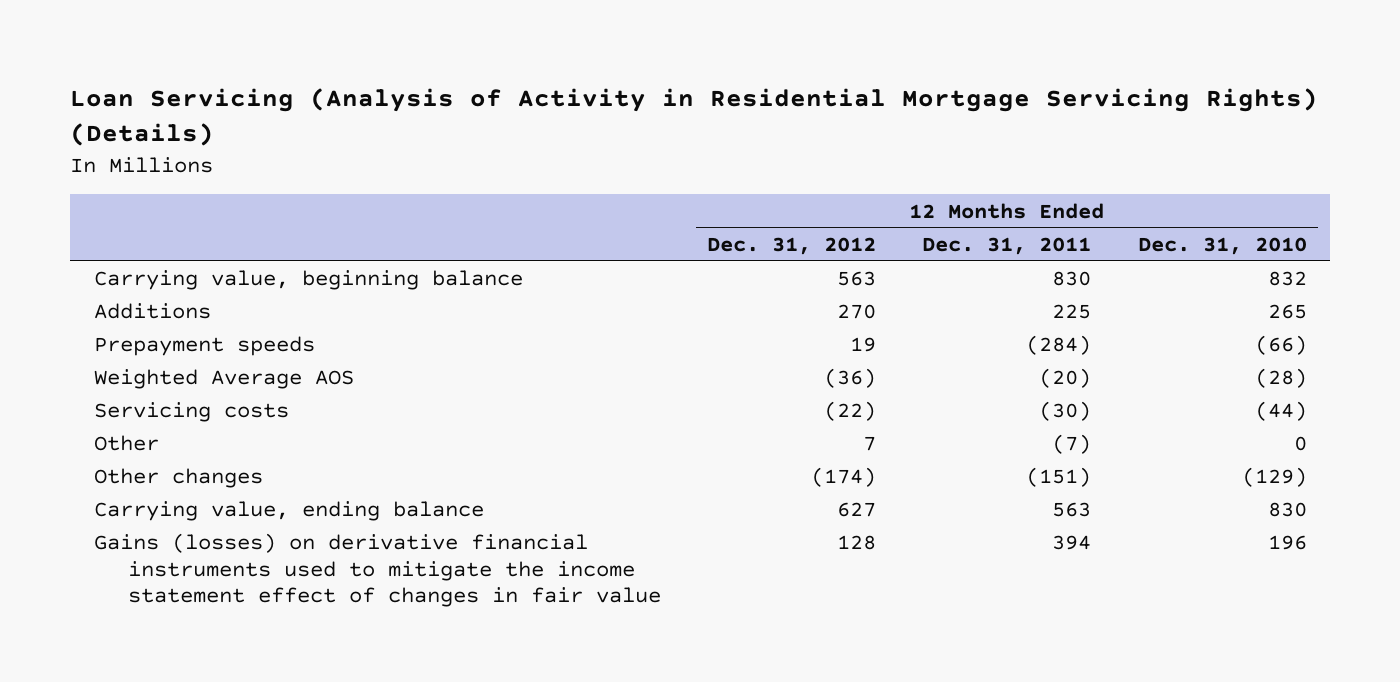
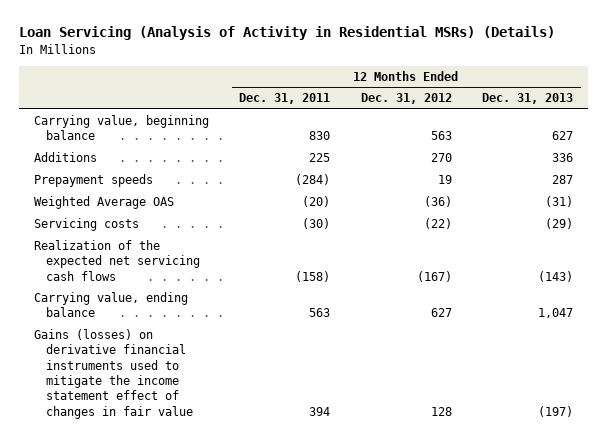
[70,87,1319,146] Loan Servicing (Analysis of Activity in Residential Mortgage Servicing Rights) (Details) -> [18,26,555,41] Loan Servicing (Analysis of Activity in Residential MSRs) (Details)
[1137,236,1307,255] Dec. 31, 2010 -> none
none -> [481,93,573,105] Dec. 31, 2013
[93,369,354,390] Weighted Average AOS -> [33,196,174,210] Weighted Average OAS
[93,435,159,452] Other -> none
[93,468,263,489] Other changes -> none
none -> [33,240,200,281] Realization of the expected net servicing cash flows

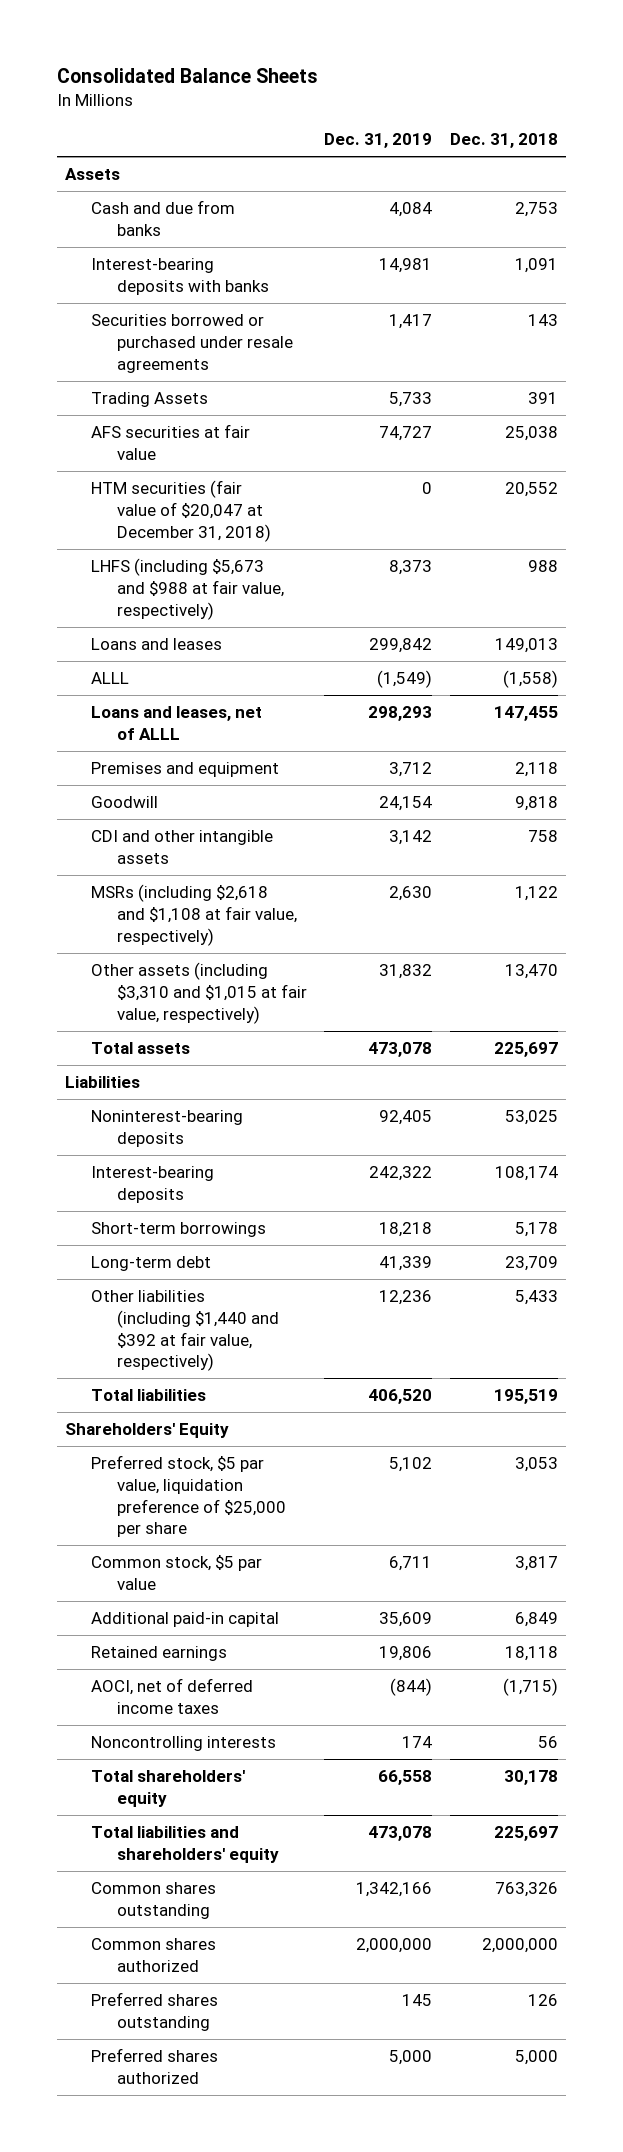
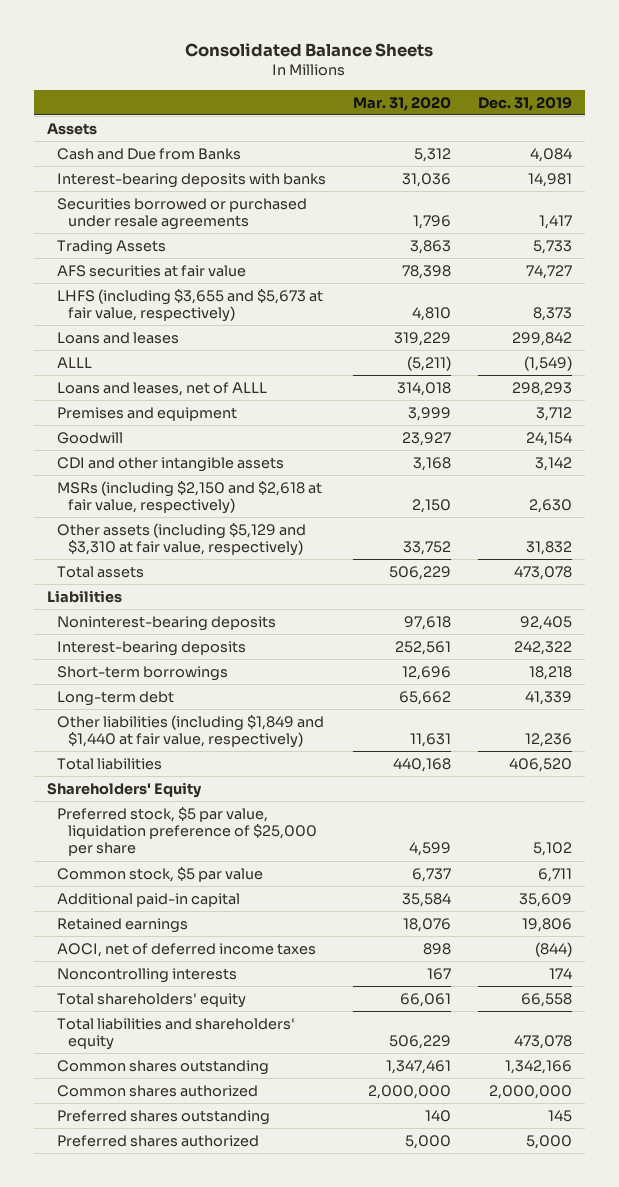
[449,133,558,149] Dec. 31, 2018 -> none
none -> [353,96,452,111] Mar. 31, 2020
[91,199,236,236] Cash and due from banks -> [57,147,242,160] Cash and Due from Banks
[91,479,271,542] HTM securities (fair value of $20,047 at December 31, 2018) -> none
[91,557,284,620] LHFS (including $5,673 and $988 at fair value, respectively) -> [57,288,324,323] LHFS (including $3,655 and $5,673 at fair value, respectively)
[91,883,297,946] MSRs (including $2,618 and $1,108 at fair value, respectively) -> [57,480,323,515] MSRs (including $2,150 and $2,618 at fair value, respectively)
[91,961,307,1024] Other assets (including $3,310 and $1,015 at fair value, respectively) -> [57,522,307,557] Other assets (including $5,129 and $3,310 at fair value, respectively)
[91,1289,279,1372] Other liabilities (including $1,440 and $392 at fair value, respectively) -> [57,714,325,749] Other liabilities (including $1,849 and $1,440 at fair value, respectively)

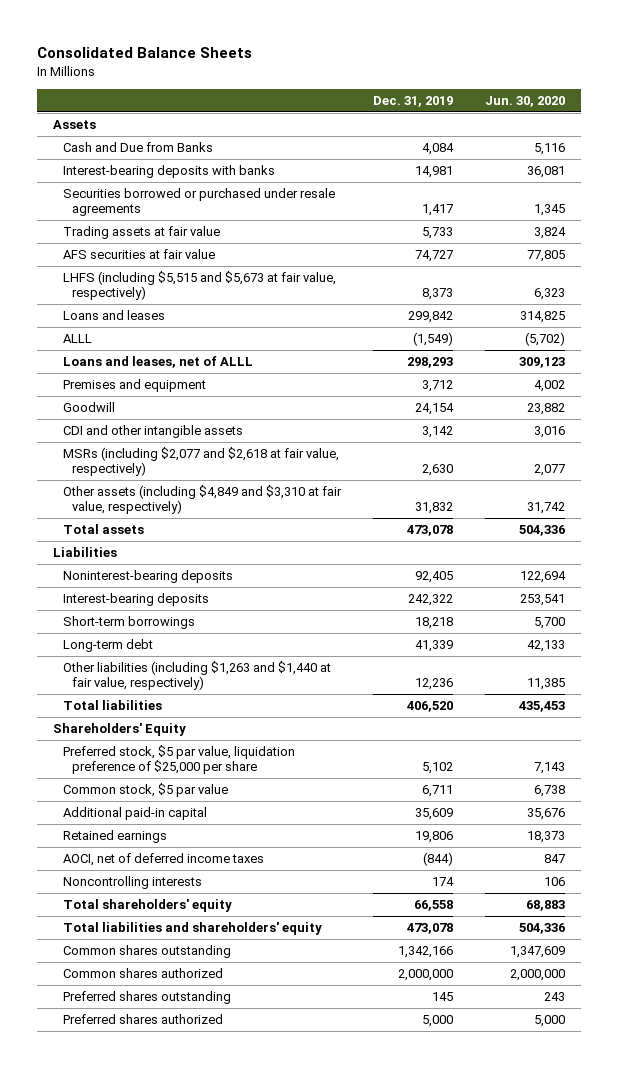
[353,96,452,111] Mar. 31, 2020 -> none
none -> [484,95,565,107] Jun. 30, 2020
[57,239,167,255] Trading Assets -> [62,226,220,240] Trading assets at fair value
[57,288,324,323] LHFS (including $3,655 and $5,673 at fair value, respectively) -> [62,271,336,301] LHFS (including $5,515 and $5,673 at fair value, respectively)
[57,480,323,515] MSRs (including $2,150 and $2,618 at fair value, respectively) -> [62,447,339,477] MSRs (including $2,077 and $2,618 at fair value, respectively)
[57,522,307,557] Other assets (including $5,129 and $3,310 at fair value, respectively) -> [62,485,342,515] Other assets (including $4,849 and $3,310 at fair value, respectively)
[57,714,325,749] Other liabilities (including $1,849 and $1,440 at fair value, respectively) -> [62,661,331,691] Other liabilities (including $1,263 and $1,440 at fair value, respectively)

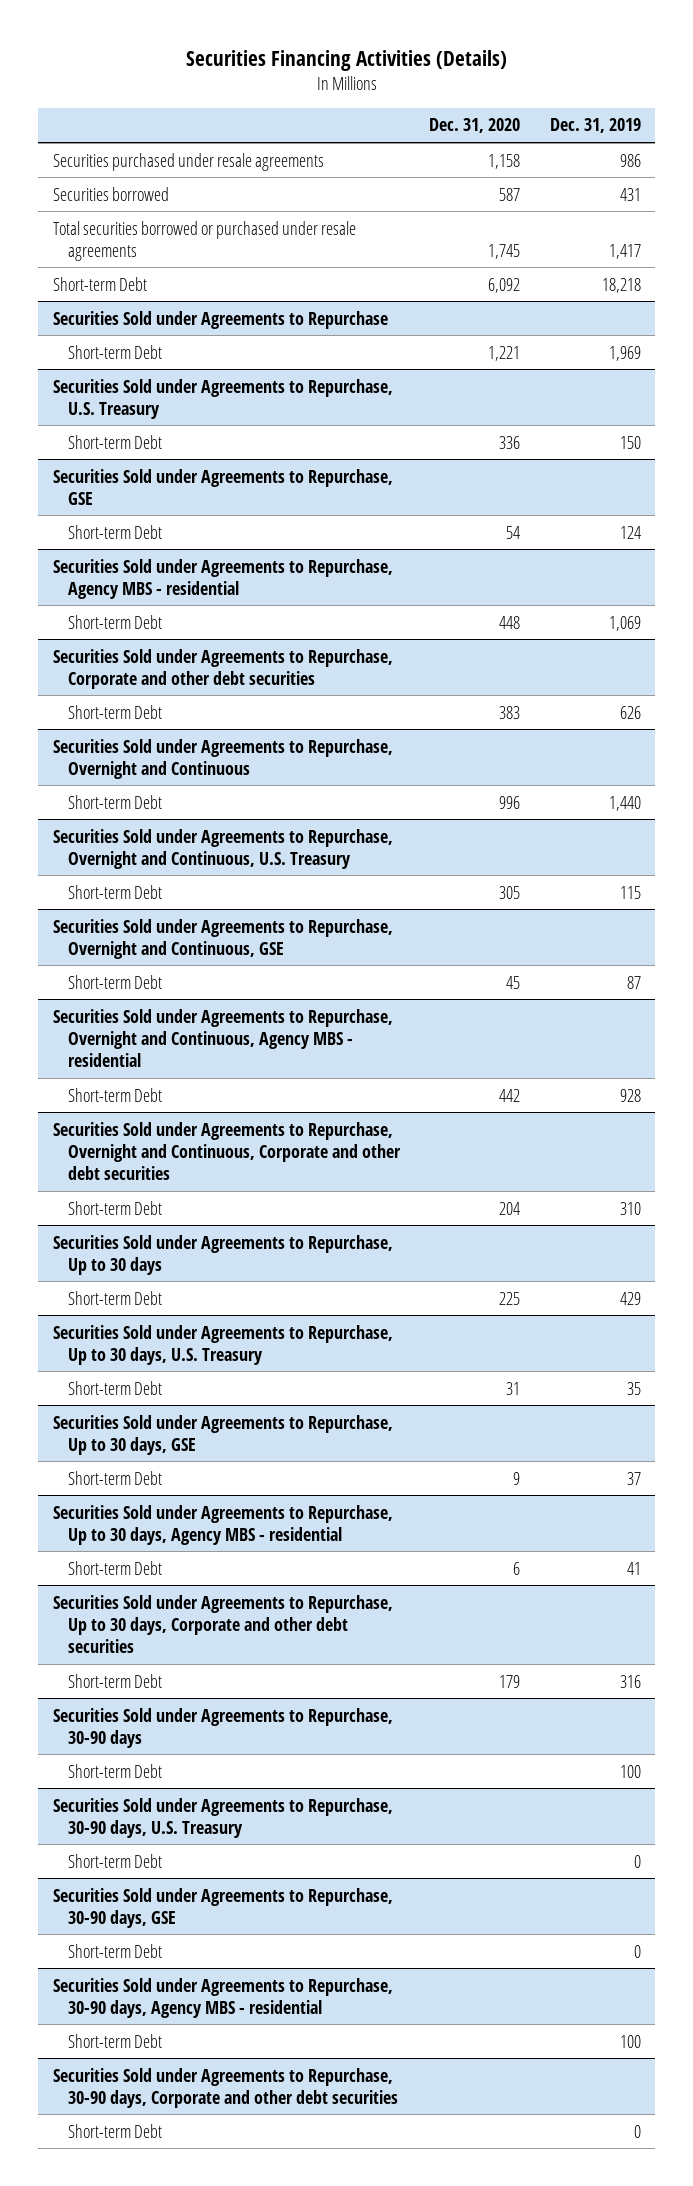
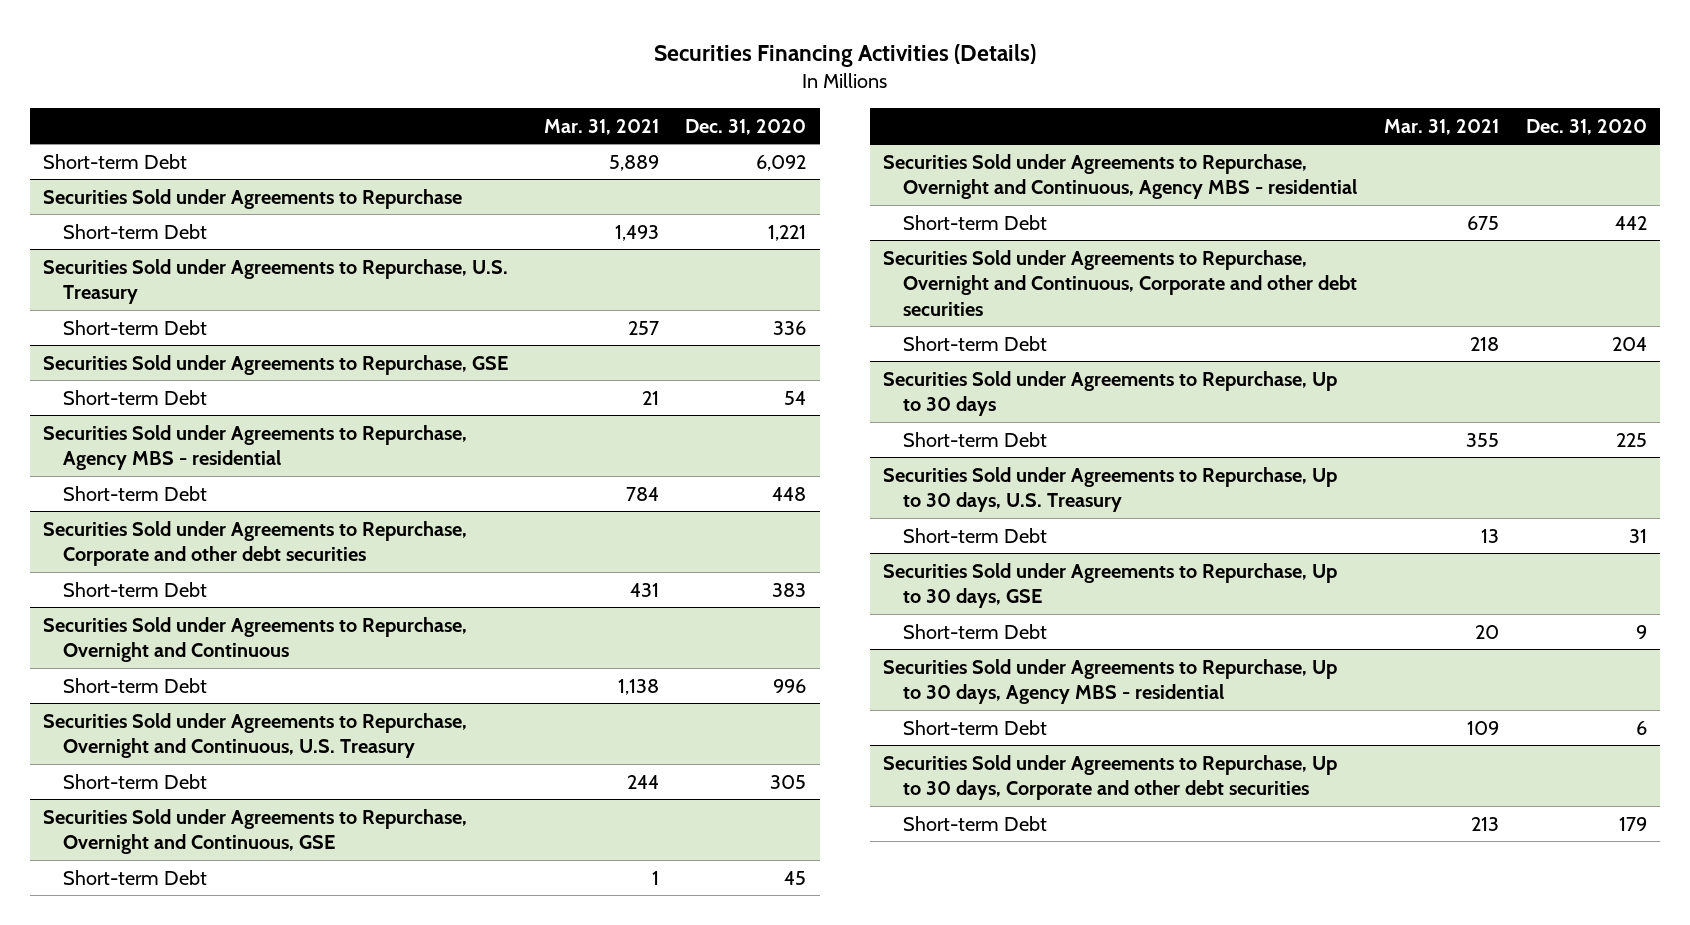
[549,118,641,134] Dec. 31, 2019 -> none
none -> [543,118,659,135] Mar. 31, 2021
[52,152,324,171] Securities purchased under resale agreements -> none
[52,186,169,201] Securities borrowed -> none
[52,220,356,261] Total securities borrowed or purchased under resale agreements -> none
[52,1707,393,1748] Securities Sold under Agreements to Repurchase, 30-90 days -> none
[67,1763,162,1778] Short-term Debt -> none
[52,1797,393,1838] Securities Sold under Agreements to Repurchase, 30-90 days, U.S. Treasury -> none
[67,1853,162,1868] Short-term Debt -> none
[52,1887,393,1928] Securities Sold under Agreements to Repurchase, 30-90 days, GSE -> none
[67,1943,162,1958] Short-term Debt -> none
[52,1977,393,2018] Securities Sold under Agreements to Repurchase, 30-90 days, Agency MBS - residential -> none
[67,2033,162,2048] Short-term Debt -> none
[52,2067,398,2108] Securities Sold under Agreements to Repurchase, 30-90 days, Corporate and other debt securities -> none
[67,2123,162,2138] Short-term Debt -> none

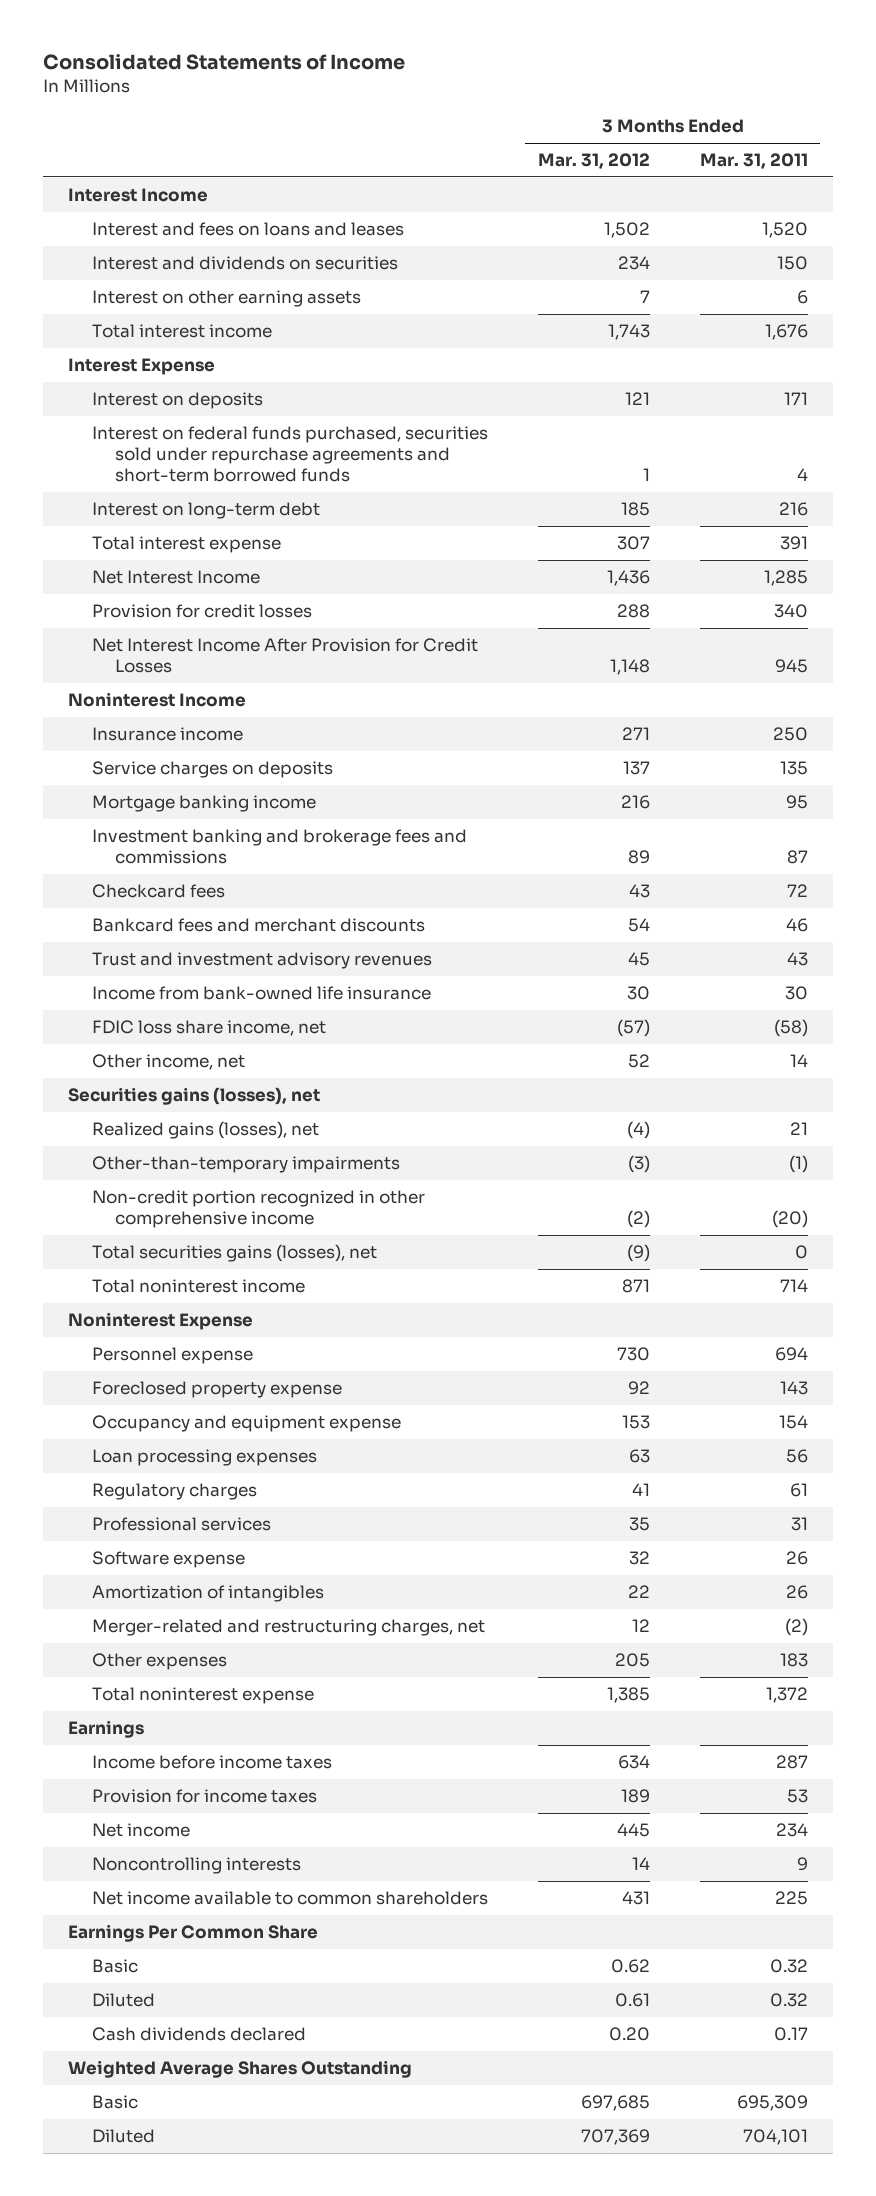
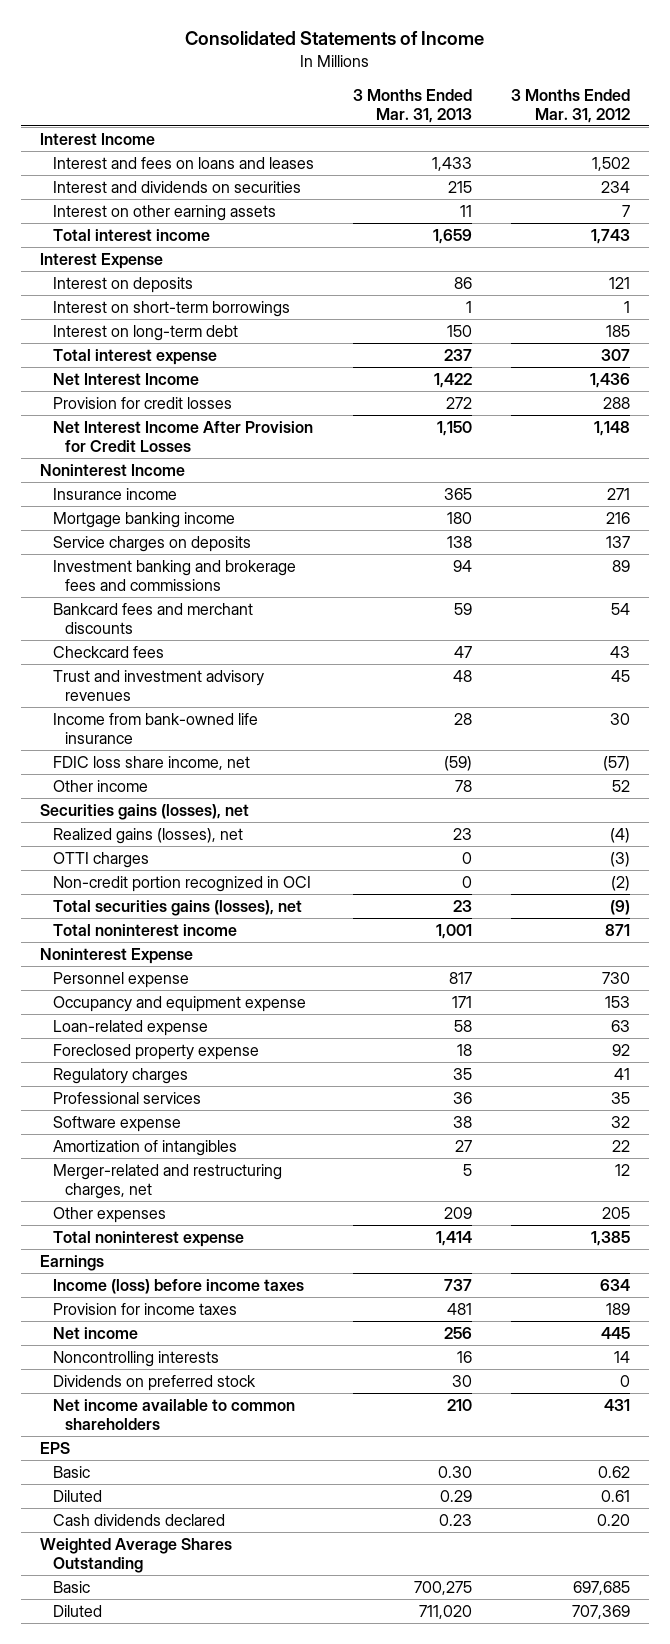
[699,153,808,170] Mar. 31, 2011 -> none
none -> [352,88,472,123] 3 Months Ended Mar. 31, 2013
[91,426,488,483] Interest on federal funds purchased, securities sold under repurchase agreements and short-term borrowed funds -> [52,300,290,317] Interest on short-term borrowings
[91,761,333,779] Service charges on deposits -> [52,535,251,552] Service charges on deposits
[91,884,225,899] Checkcard fees -> [52,645,164,658] Checkcard fees
[91,1054,245,1071] Other income, net -> [52,779,148,792] Other income
[91,1156,400,1174] Other-than-temporary impairments -> [52,851,149,868] OTTI charges
[91,1190,425,1229] Non-credit portion recognized in other comprehensive income -> [52,875,311,892] Non-credit portion recognized in OCI
[91,1449,317,1467] Loan processing expenses -> [52,1019,208,1036] Loan-related expense
[91,1381,342,1399] Foreclosed property expense -> [52,1043,259,1060] Foreclosed property expense
[91,1755,332,1770] Income before income taxes -> [52,1278,304,1294] Income (loss) before income taxes
none -> [52,1374,256,1391] Dividends on preferred stock
[67,1924,318,1943] Earnings Per Common Share -> [40,1441,71,1454] EPS

